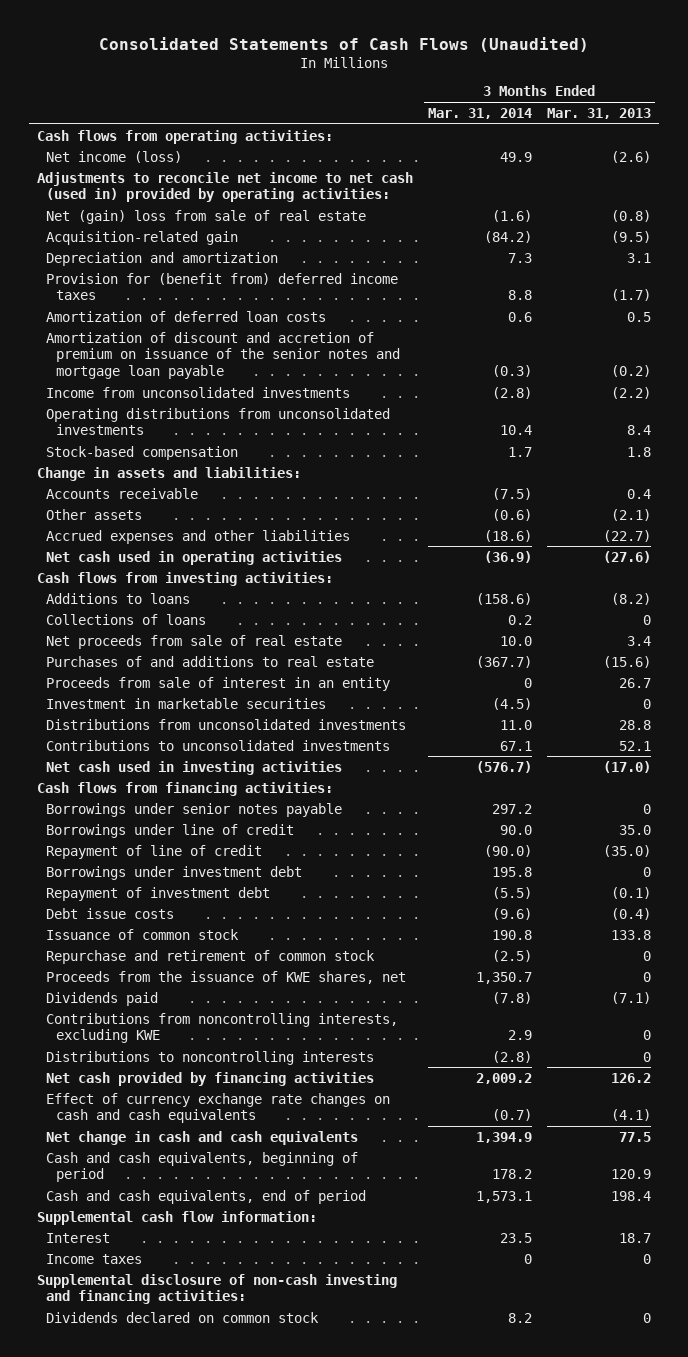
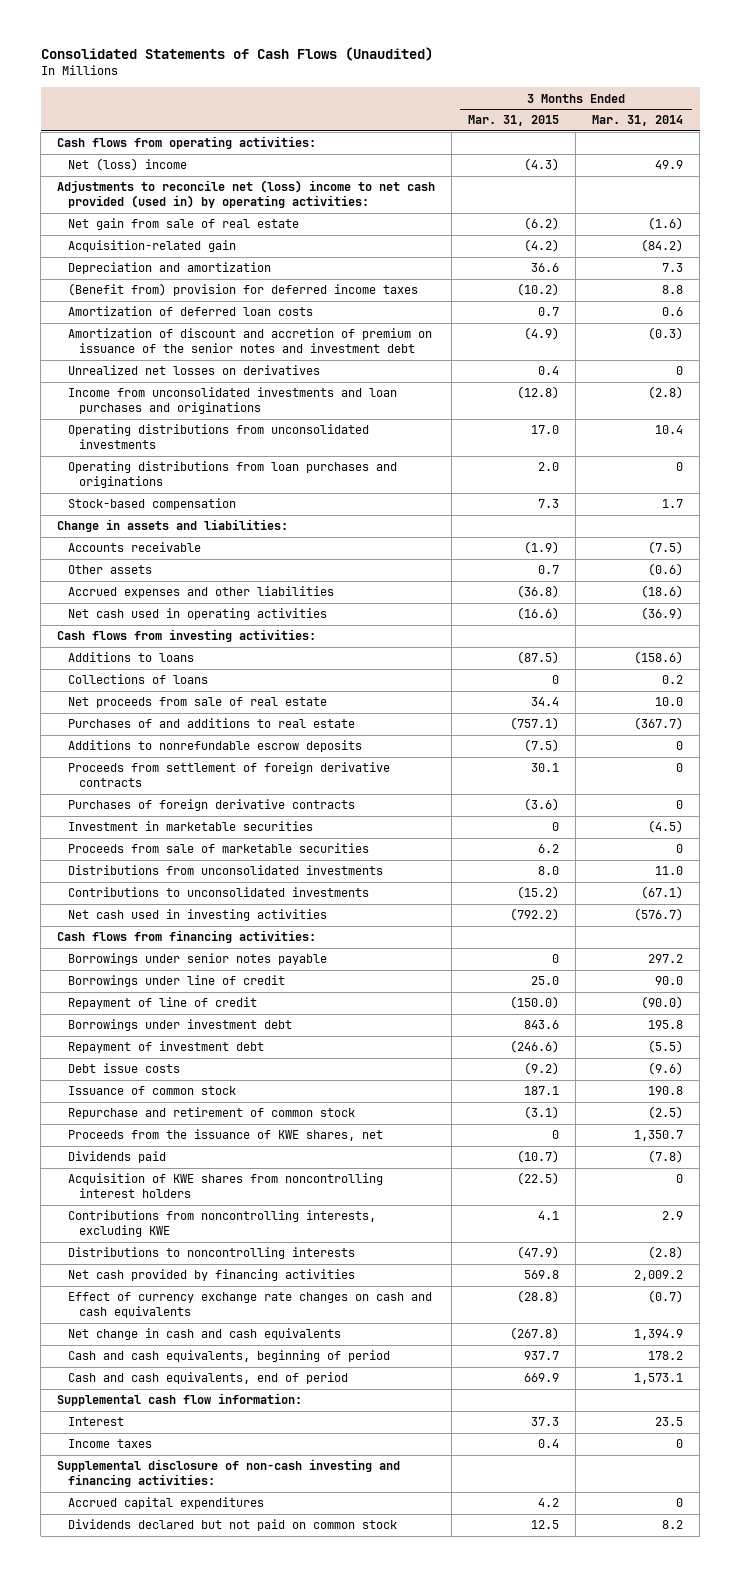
[547,107,652,119] Mar. 31, 2013 -> none
none -> [468,115,560,127] Mar. 31, 2015
[46,150,183,163] Net income (loss) -> [67,158,187,172] Net (loss) income
[36,171,413,203] Adjustments to reconcile net income to net cash (used in) provided by operating activities: -> [57,180,436,209] Adjustments to reconcile net (loss) income to net cash provided (used in) by operating activities:
[46,209,367,224] Net (gain) loss from sale of real estate -> [67,218,299,231] Net gain from sale of real estate
[46,272,399,301] Provision for (benefit from) deferred income taxes -> [67,283,418,297] (Benefit from) provision for deferred income taxes
[46,331,400,379] Amortization of discount and accretion of premium on issuance of the senior notes and mortgage loan payable -> [67,328,432,354] Amortization of discount and accretion of premium on issuance of the senior notes and investment debt
none -> [67,365,320,376] Unrealized net losses on derivatives
[46,386,351,398] Income from unconsolidated investments -> [67,387,397,415] Income from unconsolidated investments and loan purchases and originations
none -> [67,461,397,489] Operating distributions from loan purchases and originations
[46,676,391,691] Proceeds from sale of interest in an entity -> none
none -> [67,740,362,753] Additions to nonrefundable escrow deposits
none -> [67,762,390,788] Proceeds from settlement of foreign derivative contracts
none -> [67,799,355,812] Purchases of foreign derivative contracts
none -> [67,843,369,854] Proceeds from sale of marketable securities
[499,740,532,751] 67.1 -> [641,886,684,900] (67.1)
none -> [67,1173,383,1199] Acquisition of KWE shares from noncontrolling interest holders
none -> [67,1497,264,1510] Accrued capital expenditures
[46,1311,320,1323] Dividends declared on common stock -> [67,1519,397,1532] Dividends declared but not paid on common stock

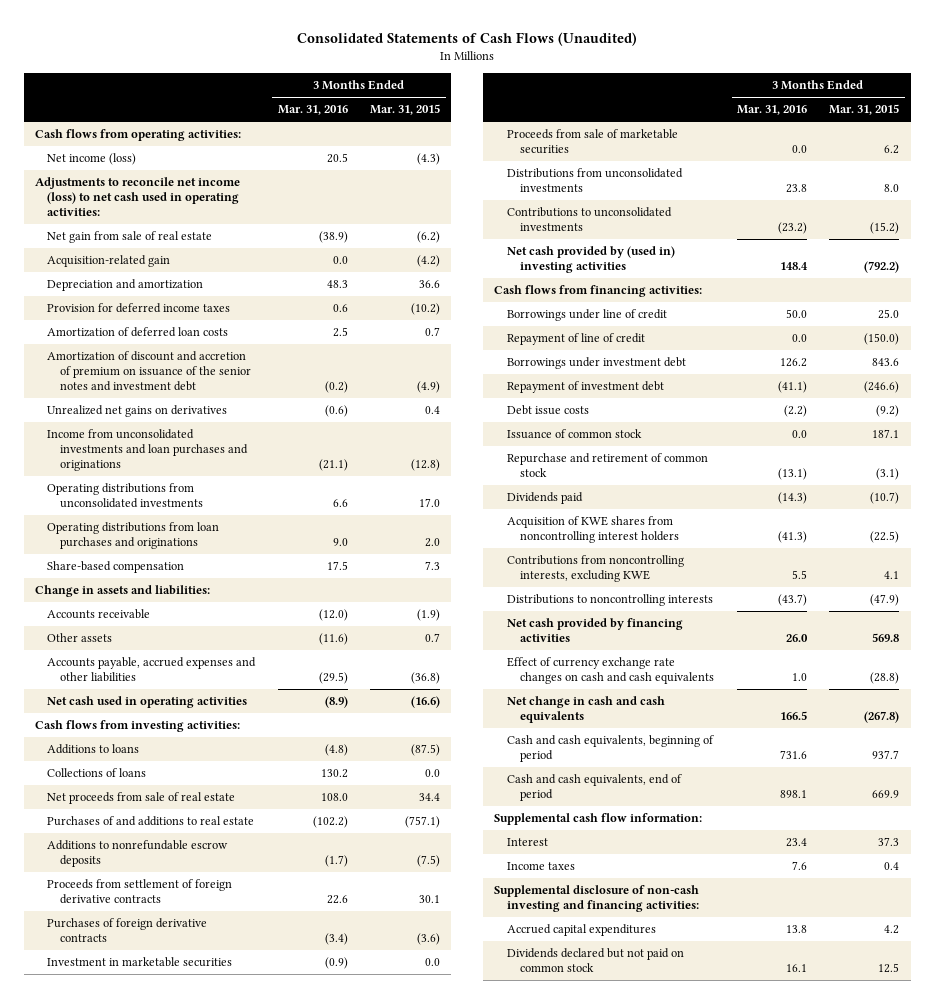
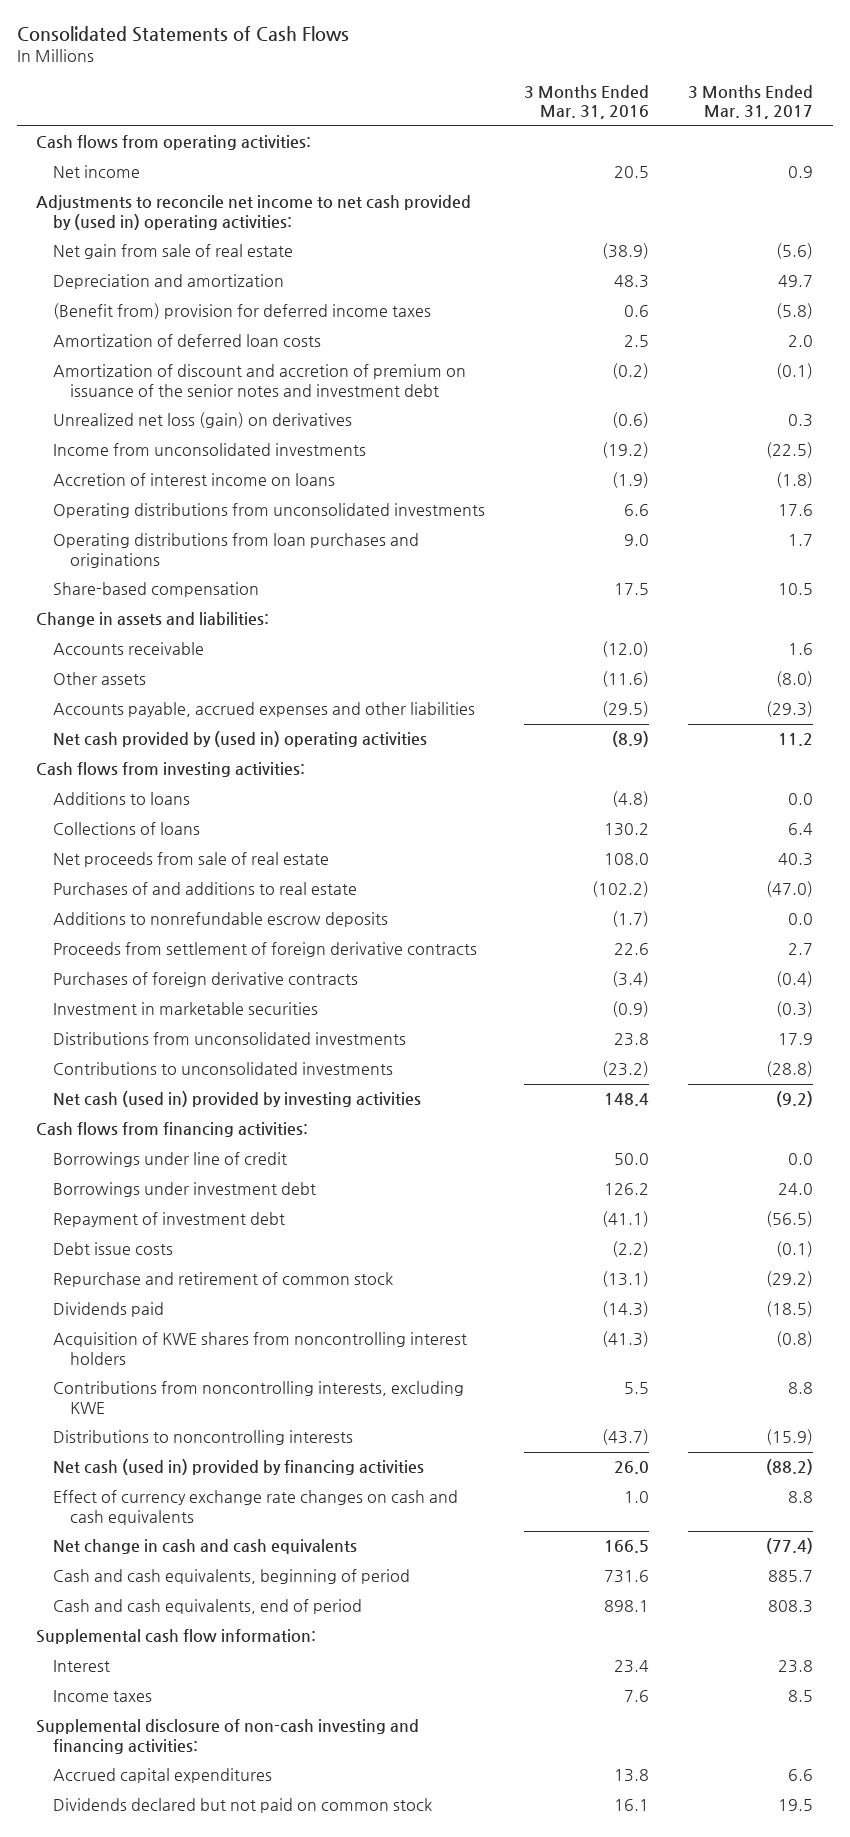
[297,32,638,47] Consolidated Statements of Cash Flows (Unaudited) -> [16,26,349,43] Consolidated Statements of Cash Flows
[369,104,440,116] Mar. 31, 2015 -> none
none -> [688,84,814,119] 3 Months Ended Mar. 31, 2017
[47,153,137,166] Net income (loss) -> [53,165,141,179] Net income
[34,177,240,216] Adjustments to reconcile net income (loss) to net cash used in operating activities: -> [36,195,472,230] Adjustments to reconcile net income to net cash provided by (used in) operating activities:
[47,255,171,268] Acquisition-related gain -> none
[47,303,231,314] Provision for deferred income taxes -> [53,303,432,320] (Benefit from) provision for deferred income taxes
[47,405,228,418] Unrealized net gains on derivatives -> [53,412,353,429] Unrealized net loss (gain) on derivatives
[47,429,249,471] Income from unconsolidated investments and loan purchases and originations -> [53,443,367,457] Income from unconsolidated investments
[318,458,348,471] (21.1) -> [602,442,650,459] (19.2)
none -> [53,473,336,487] Accretion of interest income on loans
[47,696,248,709] Net cash used in operating activities -> [53,731,428,748] Net cash provided by (used in) operating activities
[506,129,678,155] Proceeds from sale of marketable securities -> none
[506,246,675,274] Net cash provided by (used in) investing activities -> [53,1091,422,1108] Net cash (used in) provided by investing activities
[506,333,645,346] Repayment of line of credit -> none
[506,429,642,440] Issuance of common stock -> none
[506,618,683,643] Net cash provided by financing activities -> [53,1459,425,1476] Net cash (used in) provided by financing activities

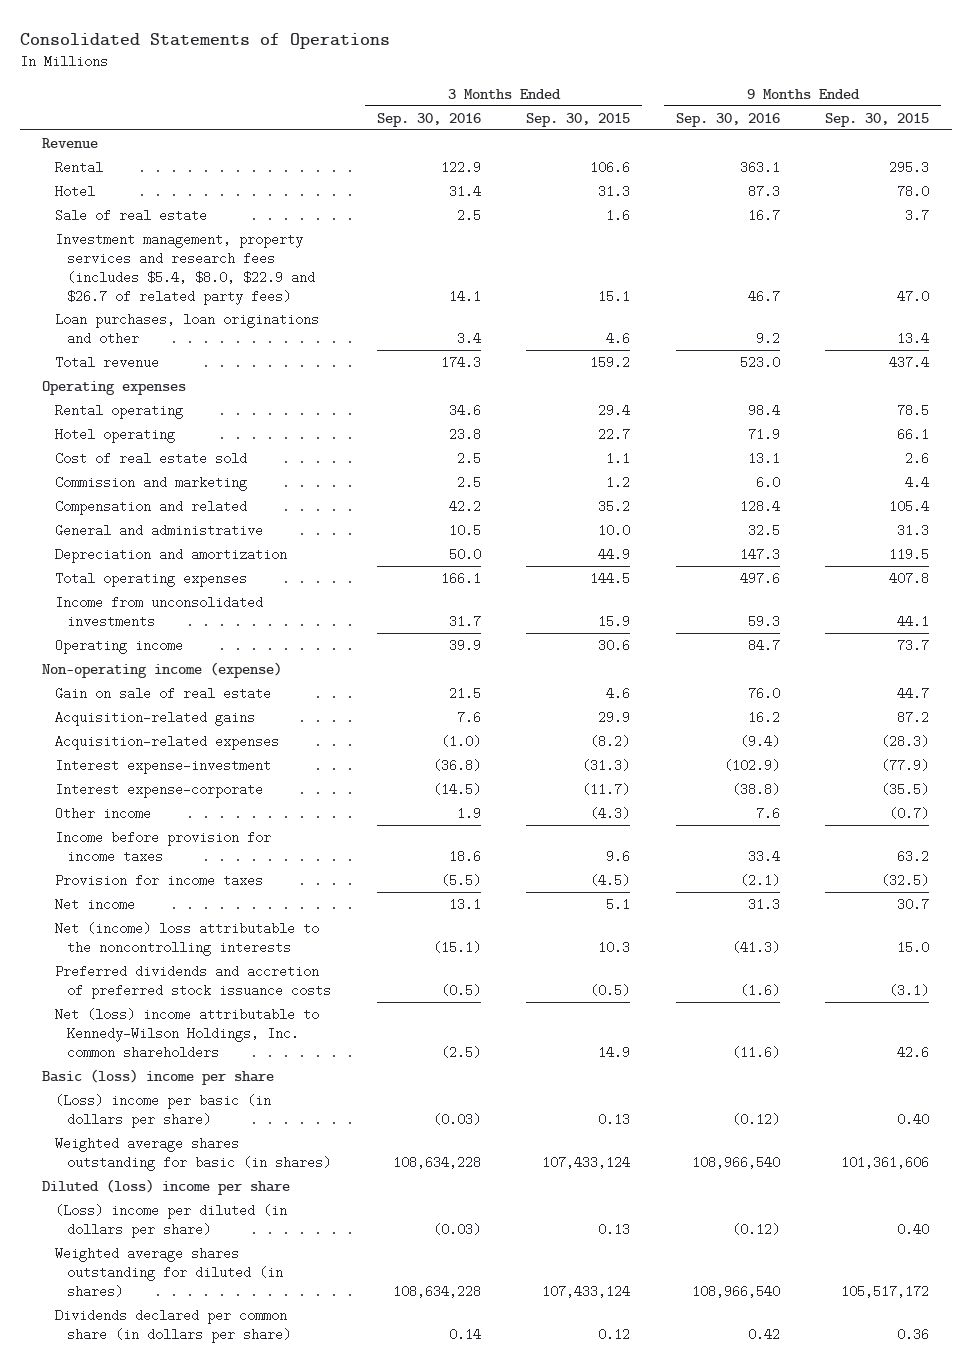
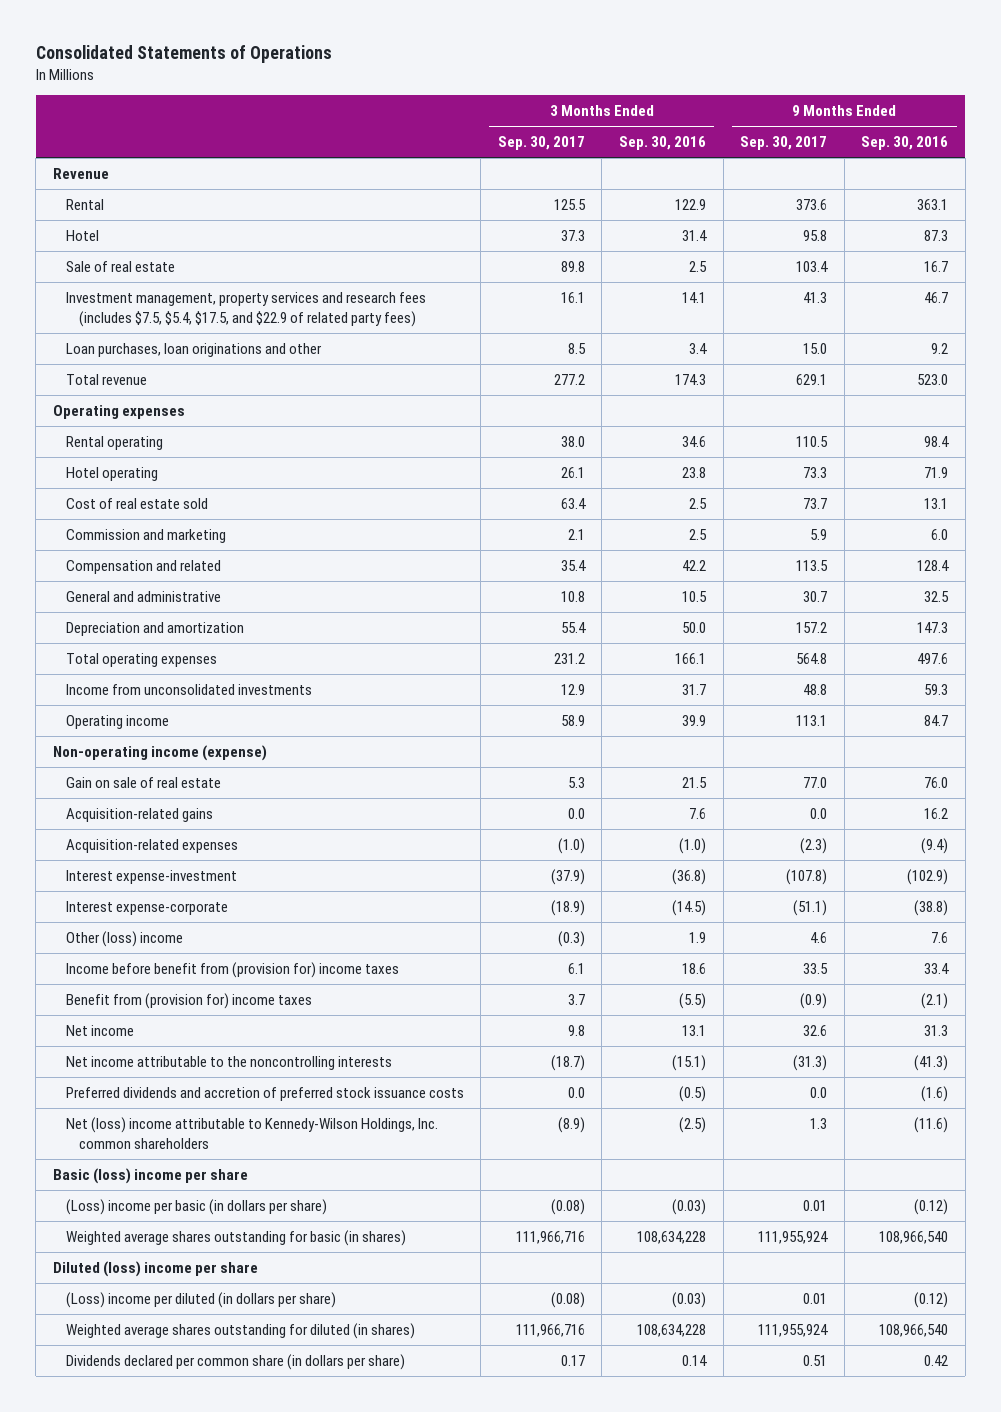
[526,112,631,127] Sep. 30, 2015 -> none
[825,112,930,127] Sep. 30, 2015 -> none
none -> [497,136,585,151] Sep. 30, 2017
none -> [740,136,828,151] Sep. 30, 2017
[54,232,316,305] Investment management, property services and research fees (includes $5.4, $8.0, $22.9 and $26.7 of related party fees) -> [65,291,426,327] Investment management, property services and research fees (includes $7.5, $5.4, $17.5, and $22.9 of related party fees)
[54,806,151,820] Other income -> [65,930,183,947] Other (loss) income
[54,830,271,863] Income before provision for income taxes -> [65,961,399,978] Income before benefit from (provision for) income taxes
[54,873,263,887] Provision for income taxes -> [65,992,312,1009] Benefit from (provision for) income taxes
[54,921,319,956] Net (income) loss attributable to the noncontrolling interests -> [65,1055,392,1070] Net income attributable to the noncontrolling interests

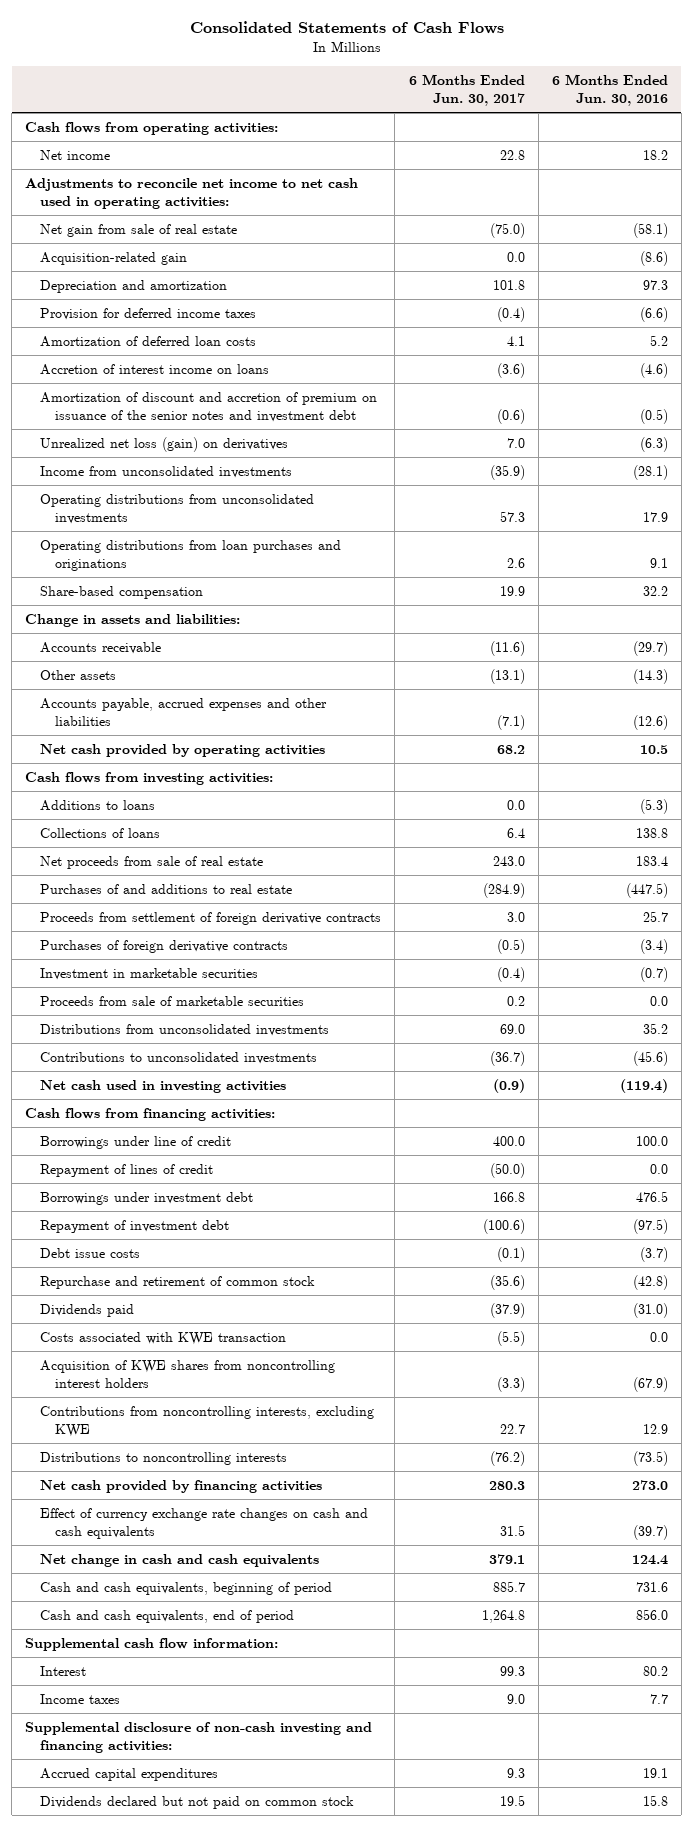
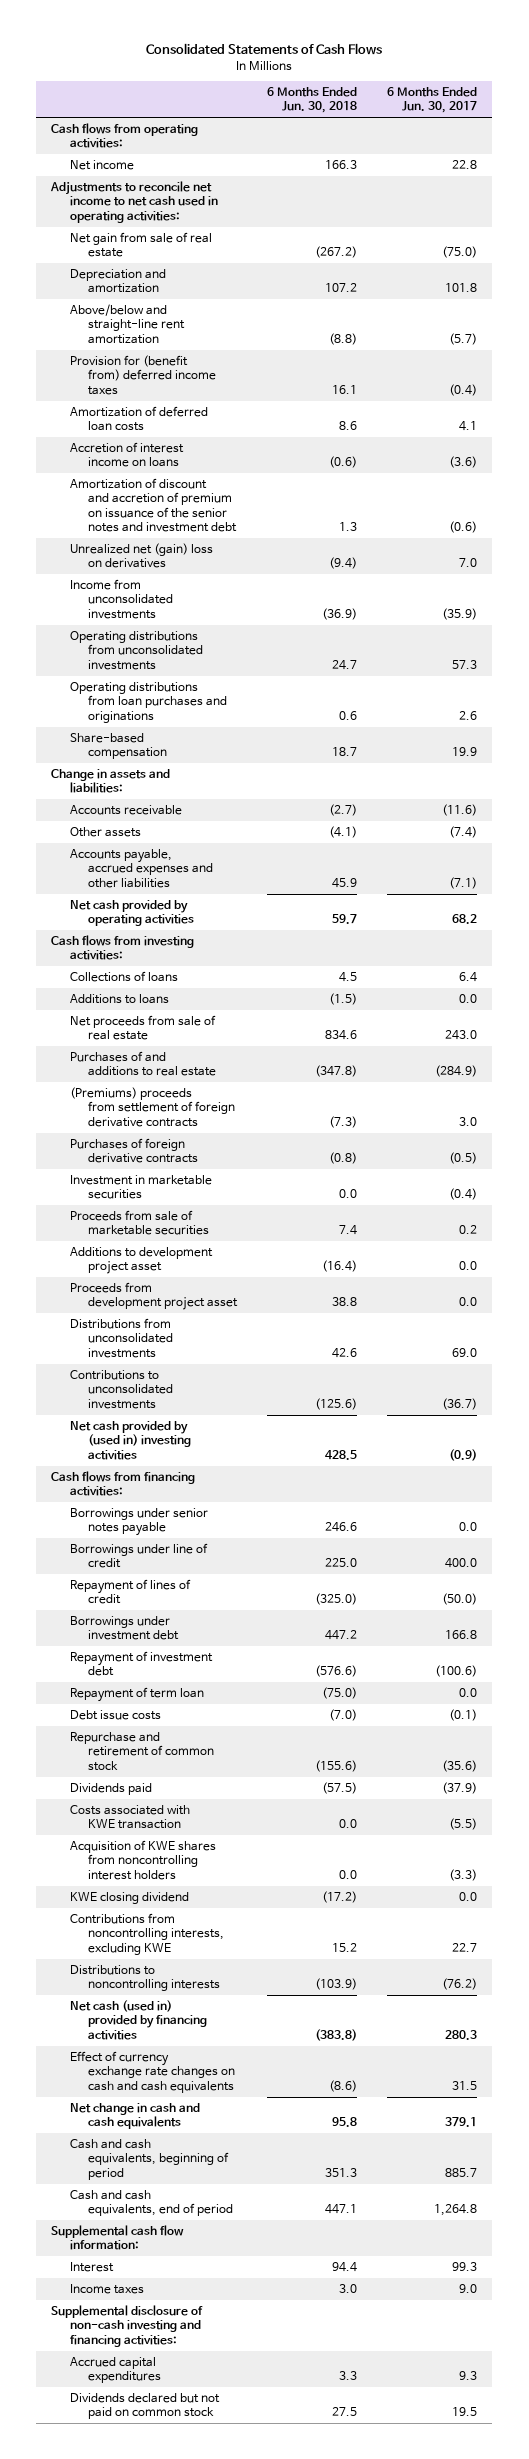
[551,74,668,106] 6 Months Ended Jun. 30, 2016 -> none
none -> [267,87,358,114] 6 Months Ended Jun. 30, 2018
[40,252,188,266] Acquisition-related gain -> none
none -> [69,304,185,344] Above/below and straight-line rent amortization
[40,308,257,321] Provision for deferred income taxes -> [69,355,216,395] Provision for (benefit from) deferred income taxes
[40,437,289,453] Unrealized net loss (gain) on derivatives -> [69,543,213,569] Unrealized net (gain) loss on derivatives
[489,669,525,685] (13.1) -> [449,826,478,839] (7.4)
[40,800,156,812] Additions to loans -> [69,994,169,1005] Additions to loans
[40,912,382,926] Proceeds from settlement of foreign derivative contracts -> [69,1087,235,1127] (Premiums) proceeds from settlement of foreign derivative contracts
none -> [69,1247,213,1275] Additions to development project asset
none -> [69,1282,238,1311] Proceeds from development project asset
[40,1080,287,1094] Net cash used in investing activities -> [69,1421,191,1460] Net cash provided by (used in) investing activities
none -> [69,1508,208,1537] Borrowings under senior notes payable
none -> [69,1687,204,1703] Repayment of term loan
none -> [69,1892,189,1905] KWE closing dividend
[40,1480,323,1494] Net cash provided by financing activities -> [69,2000,207,2040] Net cash (used in) provided by financing activities

